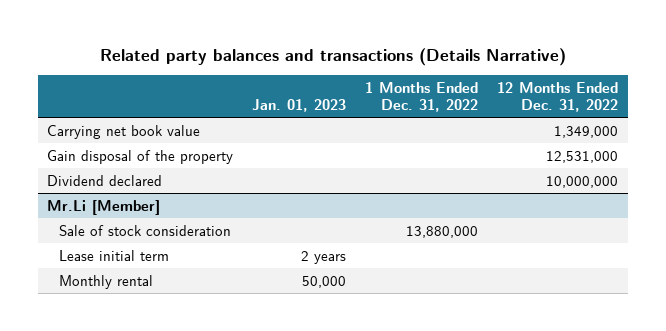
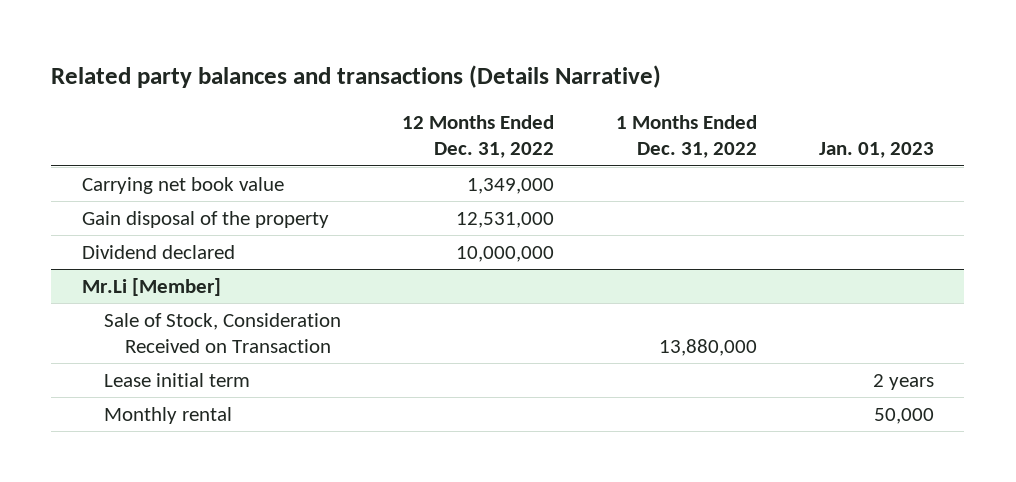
[59,224,232,236] Sale of stock consideration -> [103,312,341,354] Sale of Stock, Consideration Received on Transaction

